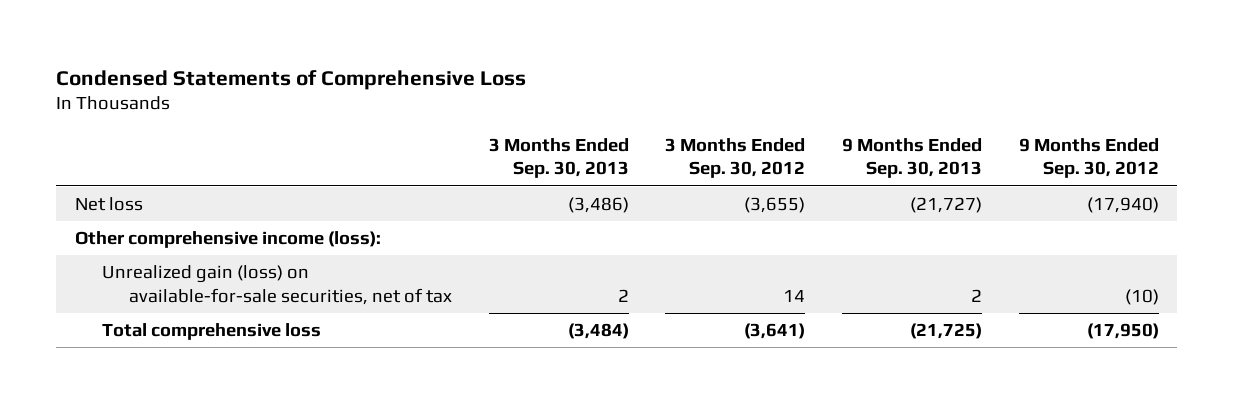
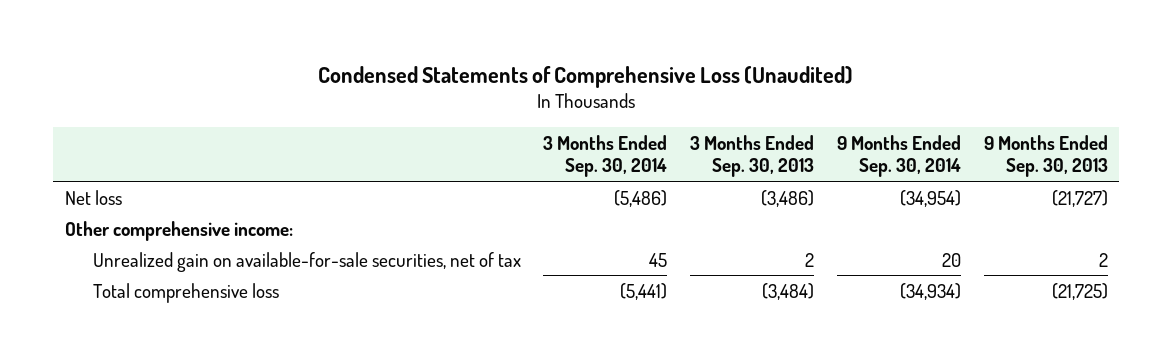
[56,69,527,90] Condensed Statements of Comprehensive Loss -> [318,65,854,88] Condensed Statements of Comprehensive Loss (Unaudited)
[665,137,806,179] 3 Months Ended Sep. 30, 2012 -> none
[1018,137,1159,179] 9 Months Ended Sep. 30, 2012 -> none
none -> [543,134,668,178] 3 Months Ended Sep. 30, 2014
none -> [836,134,961,178] 9 Months Ended Sep. 30, 2014
[74,230,381,248] Other comprehensive income (loss): -> [64,220,293,241] Other comprehensive income:
[101,264,453,305] Unrealized gain (loss) on available-for-sale securities, net of tax -> [92,251,521,272] Unrealized gain on available-for-sale securities, net of tax

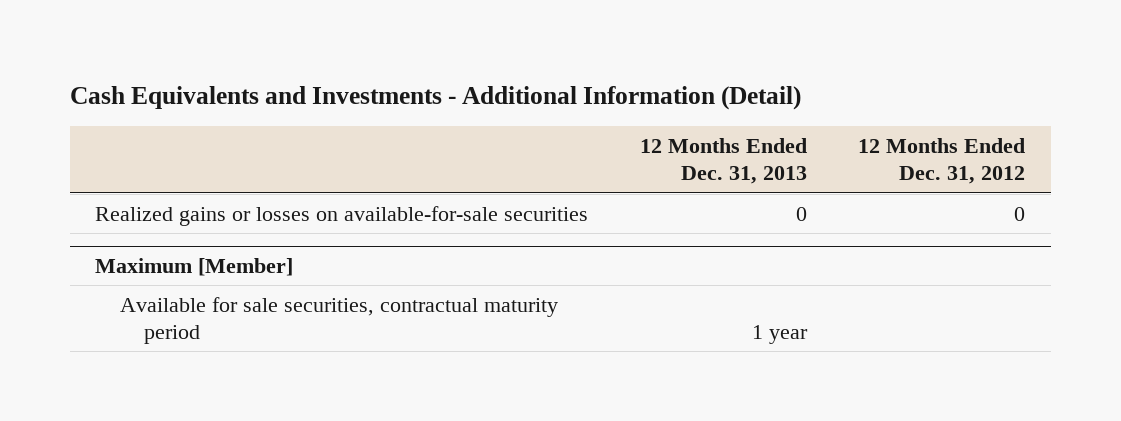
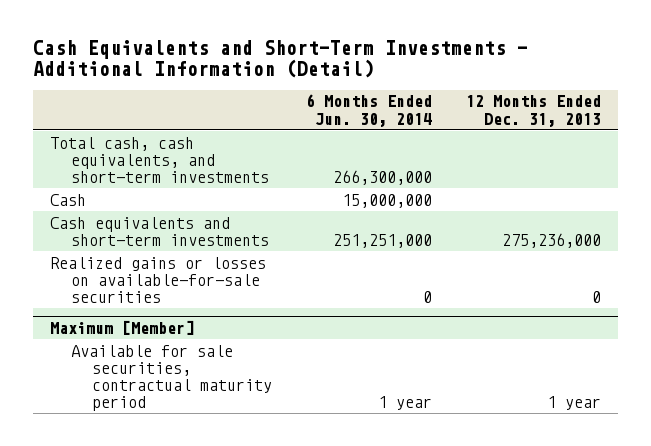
[69,86,801,111] Cash Equivalents and Investments - Additional Information (Detail) -> [33,39,529,78] Cash Equivalents and Short-Term Investments - Additional Information (Detail)
[858,138,1026,185] 12 Months Ended Dec. 31, 2012 -> none
none -> [305,94,432,127] 6 Months Ended Jun. 30, 2014
none -> [50,136,270,184] Total cash, cash equivalents, and short-term investments
none -> [50,193,87,206] Cash
none -> [50,216,270,246] Cash equivalents and short-term investments

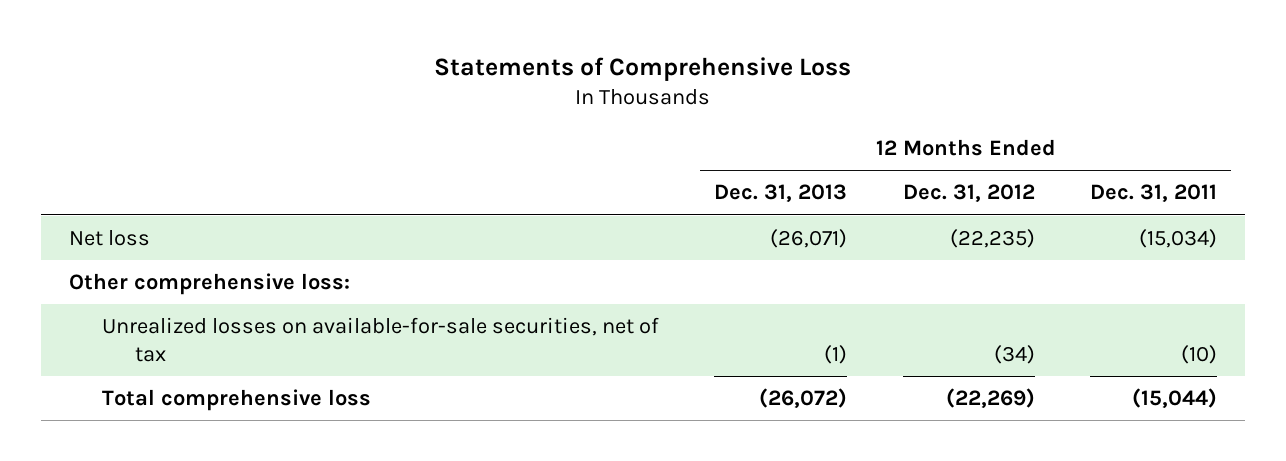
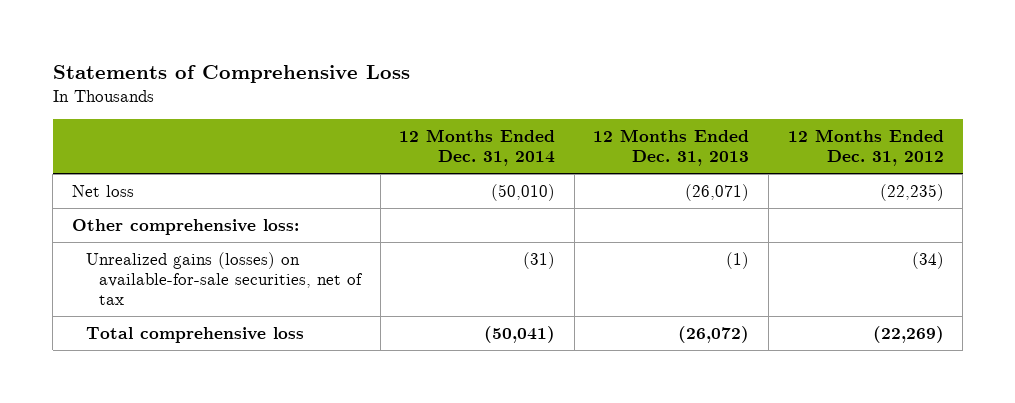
[1089,184,1217,203] Dec. 31, 2011 -> none
none -> [399,128,556,167] 12 Months Ended Dec. 31, 2014
[101,316,659,362] Unrealized losses on available-for-sale securities, net of tax -> [85,251,364,306] Unrealized gains (losses) on available-for-sale securities, net of tax

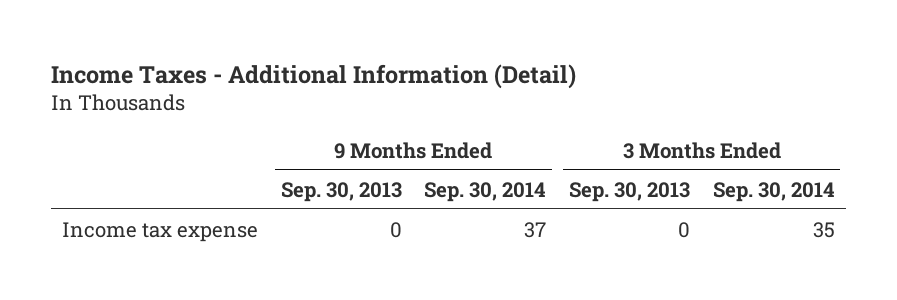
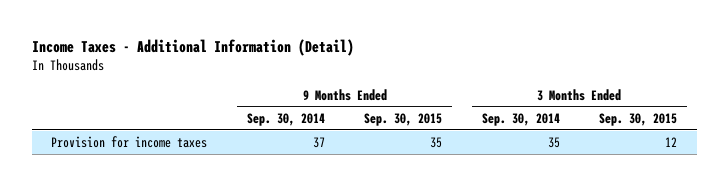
[280,181,402,202] Sep. 30, 2013 -> none
[569,181,691,202] Sep. 30, 2013 -> none
none -> [364,112,443,126] Sep. 30, 2015
none -> [599,112,678,126] Sep. 30, 2015
[61,221,258,242] Income tax expense -> [51,136,208,149] Provision for income taxes

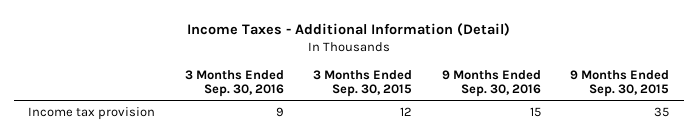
[246,112,325,126] Sep. 30, 2014 -> none
[481,112,560,126] Sep. 30, 2014 -> none
none -> [184,69,284,98] 3 Months Ended Sep. 30, 2016
none -> [441,69,541,98] 9 Months Ended Sep. 30, 2016
[51,136,208,149] Provision for income taxes -> [28,106,156,120] Income tax provision

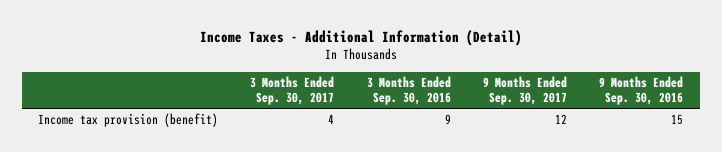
[313,69,413,98] 3 Months Ended Sep. 30, 2015 -> none
[570,69,670,98] 9 Months Ended Sep. 30, 2015 -> none
none -> [250,75,335,106] 3 Months Ended Sep. 30, 2017
none -> [483,75,568,106] 9 Months Ended Sep. 30, 2017
[28,106,156,120] Income tax provision -> [38,112,219,127] Income tax provision (benefit)

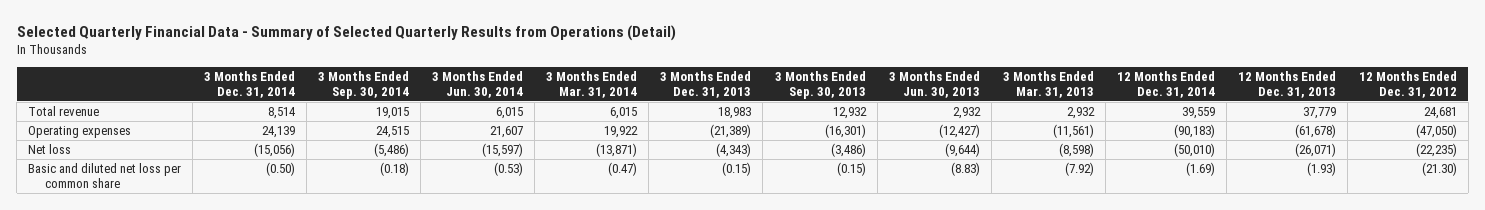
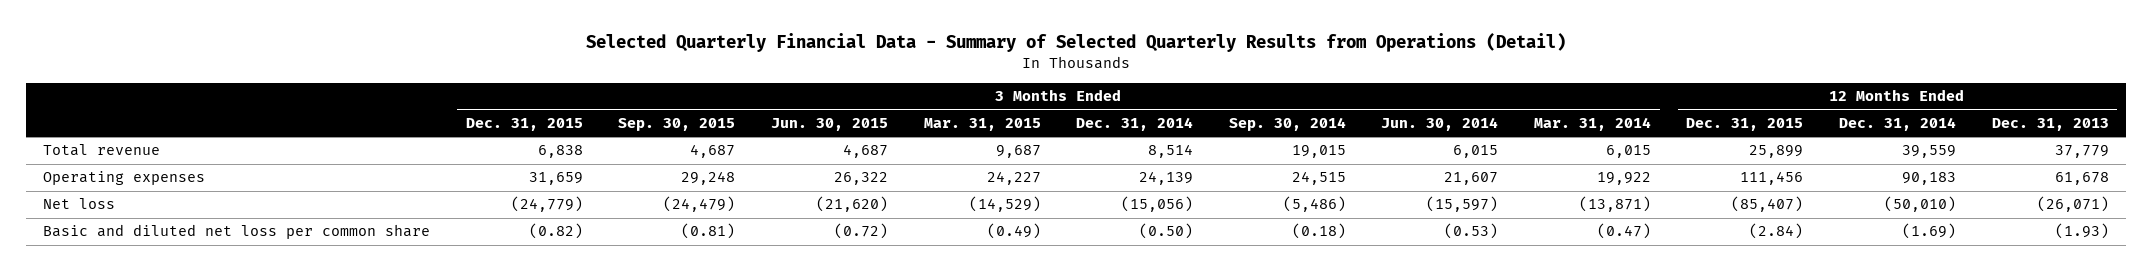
[660,71,752,99] 3 Months Ended Dec. 31, 2013 -> none
[774,71,866,100] 3 Months Ended Sep. 30, 2013 -> none
[888,71,980,99] 3 Months Ended Jun. 30, 2013 -> none
[1002,71,1094,99] 3 Months Ended Mar. 31, 2013 -> none
[1358,71,1457,99] 12 Months Ended Dec. 31, 2012 -> none
none -> [465,117,583,131] Dec. 31, 2015
none -> [618,117,736,131] Sep. 30, 2015
none -> [771,117,889,131] Jun. 30, 2015
none -> [923,117,1041,131] Mar. 31, 2015
none -> [1686,117,1804,131] Dec. 31, 2015
[1173,124,1215,139] (90,183) -> [1901,172,1956,186] 90,183
[1294,124,1336,139] (61,678) -> [2054,172,2109,186] 61,678

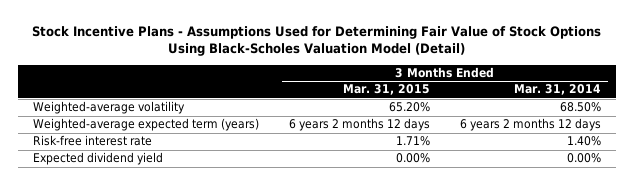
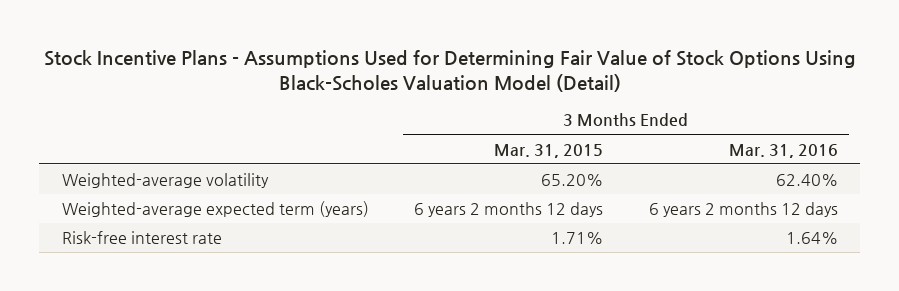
[513,84,601,96] Mar. 31, 2014 -> none
none -> [728,143,838,158] Mar. 31, 2016
[33,152,164,166] Expected dividend yield -> none

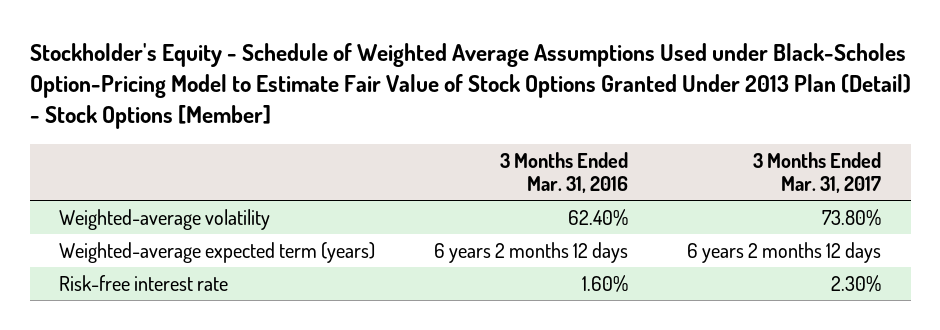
[43,49,856,92] Stock Incentive Plans - Assumptions Used for Determining Fair Value of Stock Options Using Black-Scholes Valuation Model (Detail) -> [29,42,911,130] Stockholder's Equity - Schedule of Weighted Average Assumptions Used under Black-Scholes Option-Pricing Model to Estimate Fair Value of Stock Options Granted Under 2013 Plan (Detail) - Stock Options [Member]
[494,143,604,158] Mar. 31, 2015 -> none
none -> [753,151,882,194] 3 Months Ended Mar. 31, 2017
[785,232,838,245] 1.64% -> [582,274,629,292] 1.60%

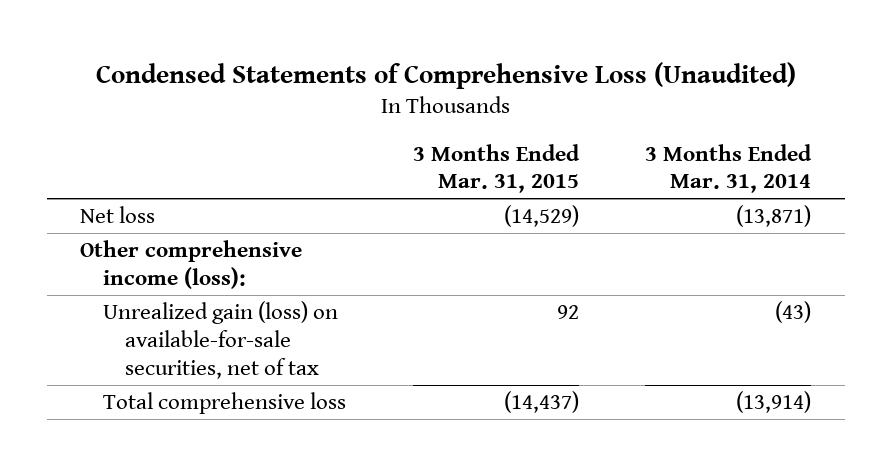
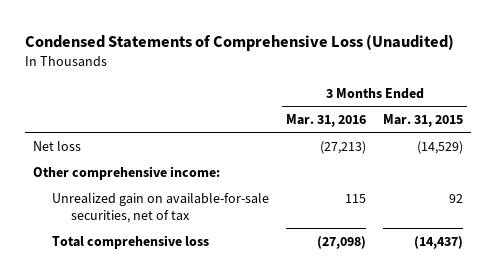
[645,143,813,194] 3 Months Ended Mar. 31, 2014 -> none
none -> [286,113,367,127] Mar. 31, 2016
[80,240,303,290] Other comprehensive income (loss): -> [33,165,221,180] Other comprehensive income:
[102,301,338,380] Unrealized gain (loss) on available-for-sale securities, net of tax -> [52,192,270,223] Unrealized gain on available-for-sale securities, net of tax

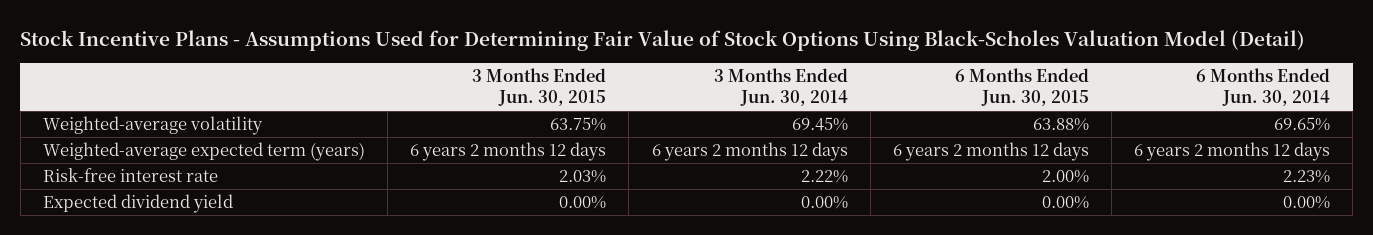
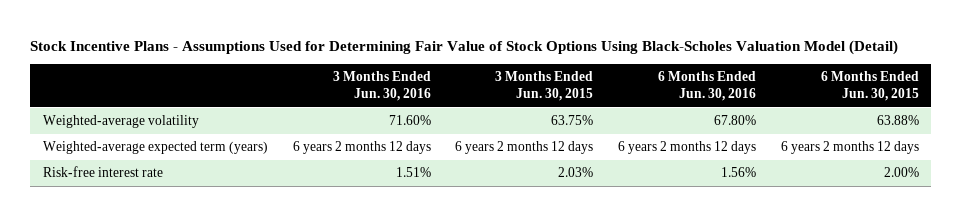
[713,67,848,107] 3 Months Ended Jun. 30, 2014 -> none
[1196,67,1331,107] 6 Months Ended Jun. 30, 2014 -> none
none -> [332,71,431,102] 3 Months Ended Jun. 30, 2016
none -> [658,71,757,102] 6 Months Ended Jun. 30, 2016
[43,193,234,213] Expected dividend yield -> none

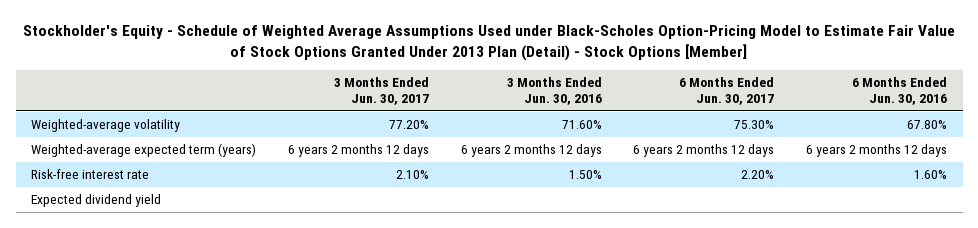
[30,39,899,55] Stock Incentive Plans - Assumptions Used for Determining Fair Value of Stock Options Using Black-Scholes Valuation Model (Detail) -> [23,25,956,61] Stockholder's Equity - Schedule of Weighted Average Assumptions Used under Black-Scholes Option-Pricing Model to Estimate Fair Value of Stock Options Granted Under 2013 Plan (Detail) - Stock Options [Member]
[495,71,594,102] 3 Months Ended Jun. 30, 2015 -> none
[821,71,920,102] 6 Months Ended Jun. 30, 2015 -> none
none -> [333,77,429,105] 3 Months Ended Jun. 30, 2017
none -> [679,77,775,105] 6 Months Ended Jun. 30, 2017
[395,167,431,178] 1.51% -> [568,170,602,180] 1.50%
[721,167,757,178] 1.56% -> [913,170,947,180] 1.60%
none -> [31,194,162,208] Expected dividend yield

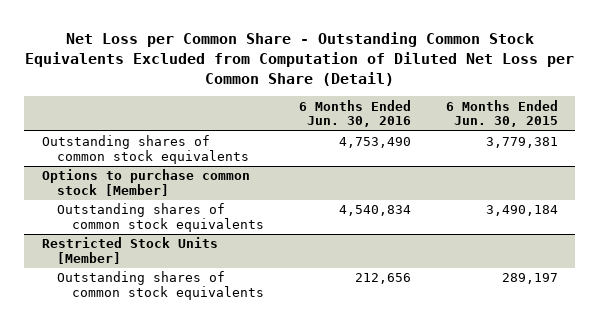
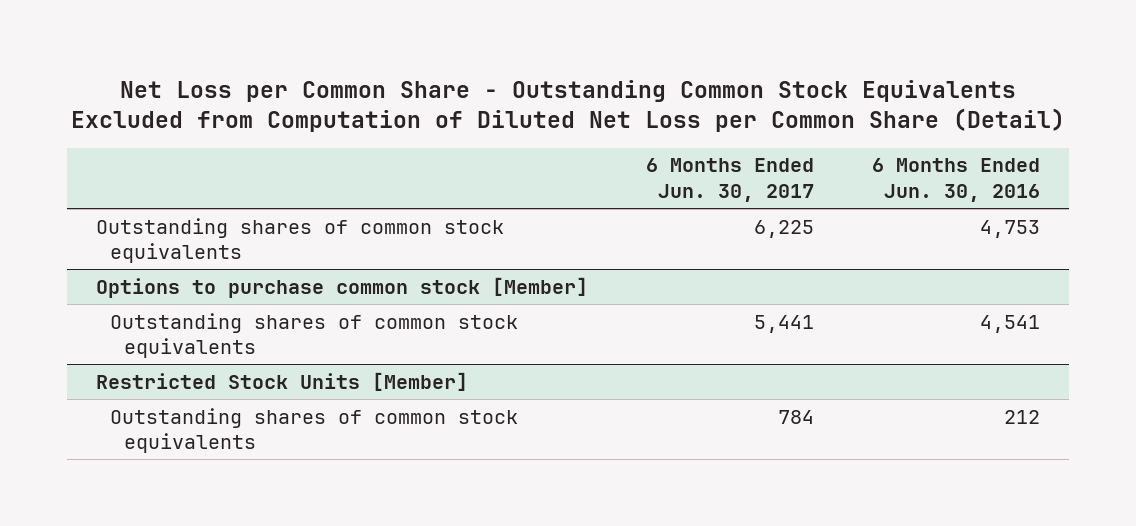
[445,99,558,128] 6 Months Ended Jun. 30, 2015 -> none
none -> [646,158,815,202] 6 Months Ended Jun. 30, 2017
[338,137,411,149] 4,753,490 -> [980,219,1041,238] 4,753
[338,205,411,217] 4,540,834 -> [980,314,1041,333] 4,541
[354,273,411,285] 212,656 -> [1004,409,1041,424] 212

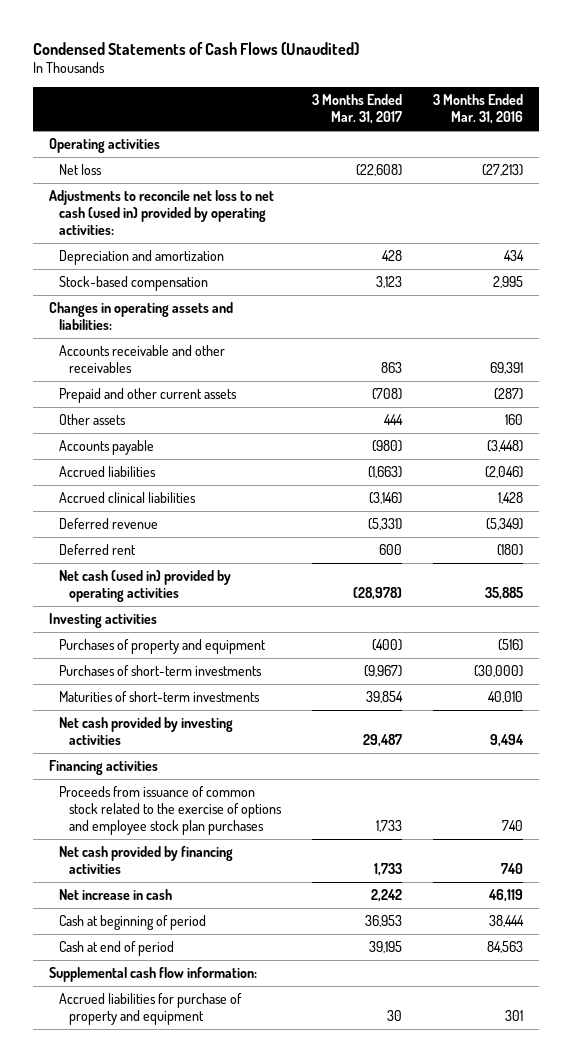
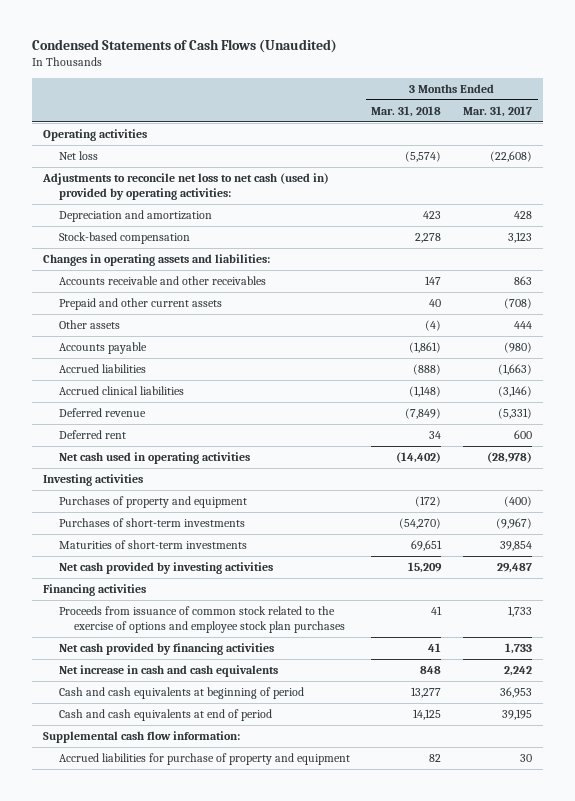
[433,94,524,125] 3 Months Ended Mar. 31, 2016 -> none
none -> [371,105,442,117] Mar. 31, 2018
[59,570,232,603] Net cash (used in) provided by operating activities -> [58,451,250,464] Net cash used in operating activities
[59,889,173,901] Net increase in cash -> [58,664,278,677] Net increase in cash and cash equivalents
[59,915,207,931] Cash at beginning of period -> [58,686,304,699] Cash and cash equivalents at beginning of period
[59,941,175,957] Cash at end of period -> [58,708,272,721] Cash and cash equivalents at end of period

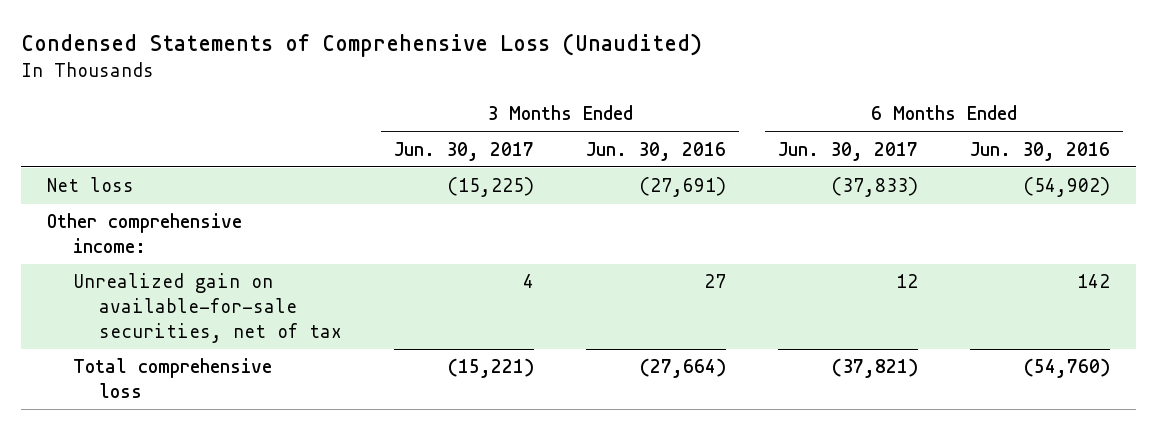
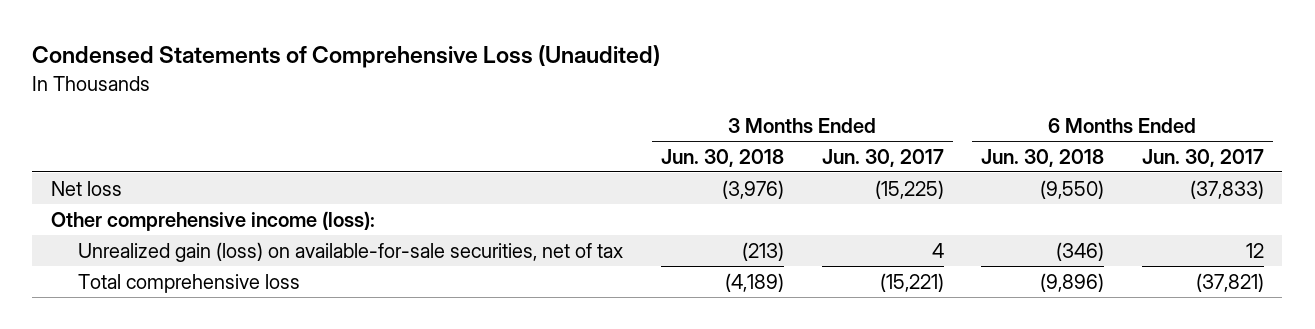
[585,141,726,161] Jun. 30, 2016 -> none
[969,141,1110,161] Jun. 30, 2016 -> none
none -> [660,148,784,167] Jun. 30, 2018
none -> [981,148,1105,167] Jun. 30, 2018
[47,213,243,254] Other comprehensive income: -> [50,210,375,231] Other comprehensive income (loss):
[73,273,342,343] Unrealized gain on available-for-sale securities, net of tax -> [78,241,624,262] Unrealized gain (loss) on available-for-sale securities, net of tax

